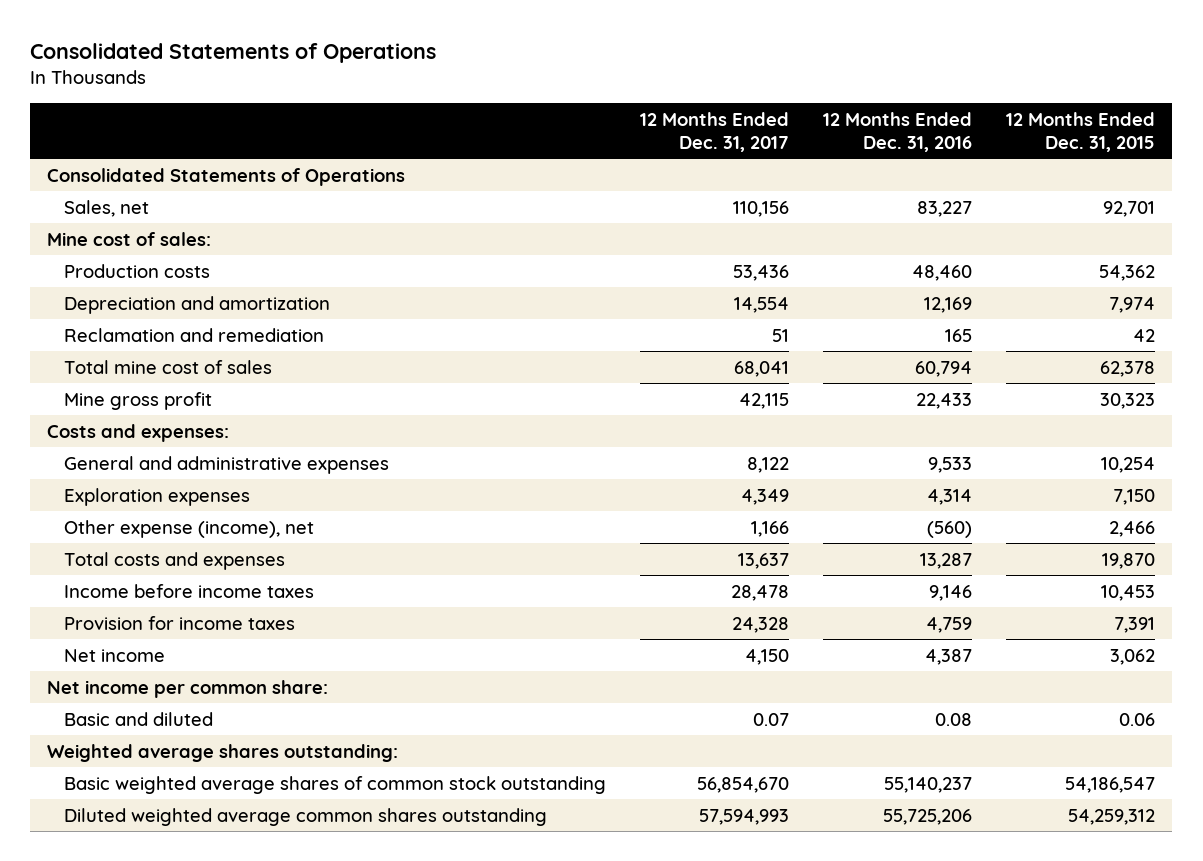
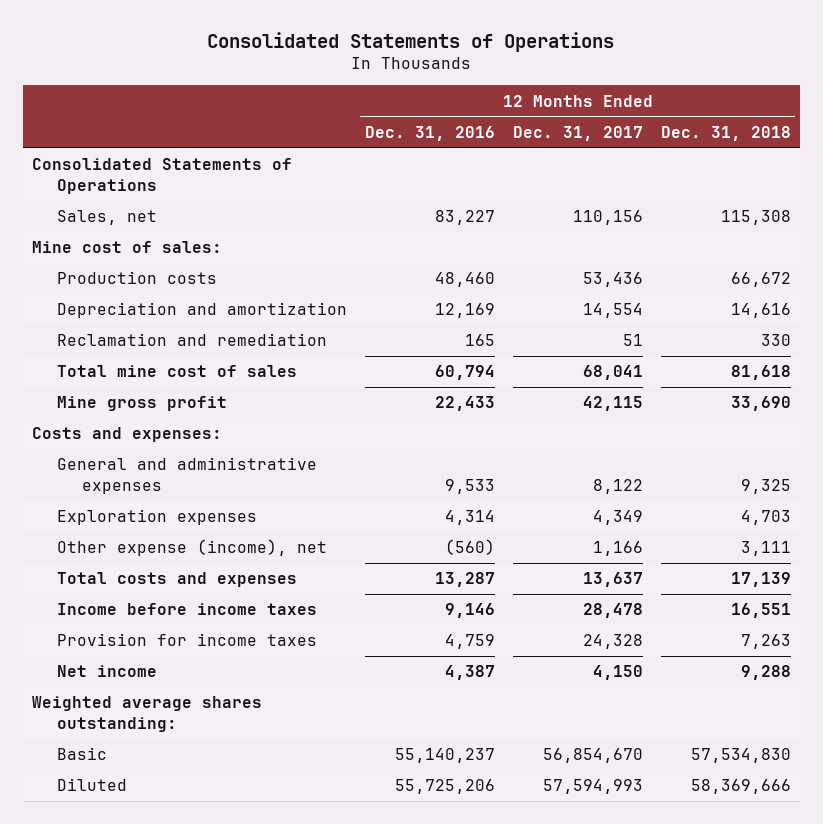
[1006,111,1156,153] 12 Months Ended Dec. 31, 2015 -> none
none -> [660,125,791,141] Dec. 31, 2018
[47,679,329,698] Net income per common share: -> none
[63,711,213,726] Basic and diluted -> none
[63,775,606,794] Basic weighted average shares of common stock outstanding -> [56,747,107,761] Basic
[63,807,547,826] Diluted weighted average common shares outstanding -> [56,778,127,792] Diluted

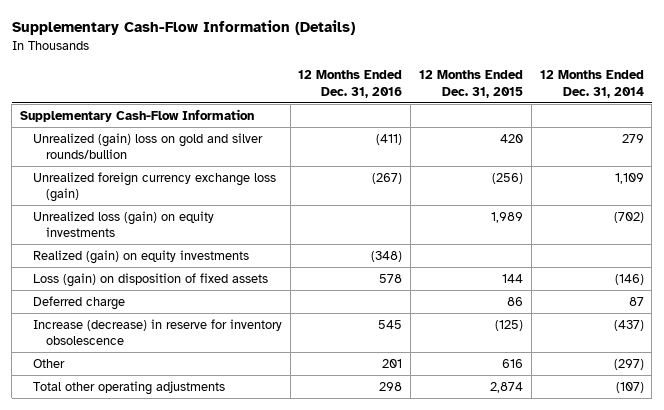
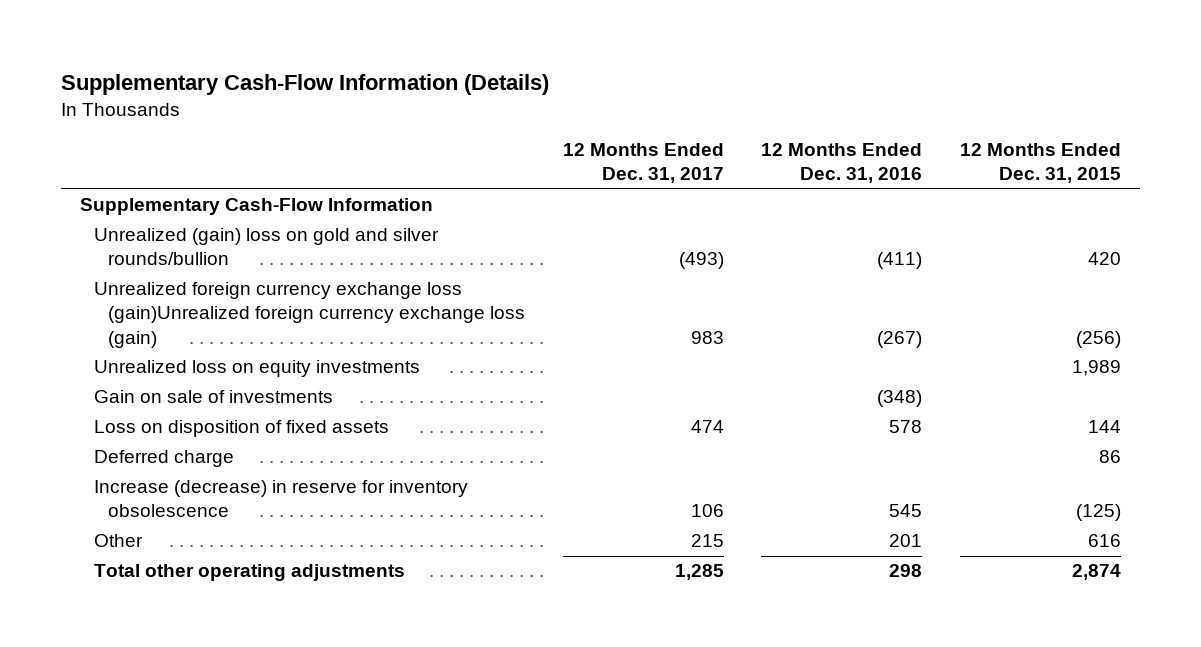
[539,70,644,98] 12 Months Ended Dec. 31, 2014 -> none
none -> [562,143,724,184] 12 Months Ended Dec. 31, 2017
[32,171,276,203] Unrealized foreign currency exchange loss (gain) -> [93,282,526,348] Unrealized foreign currency exchange loss (gain)Unrealized foreign currency exchange loss (gain)
[32,210,214,238] Unrealized loss (gain) on equity investments -> [93,360,420,378] Unrealized loss on equity investments
[32,249,249,264] Realized (gain) on equity investments -> [93,390,333,404] Gain on sale of investments
[32,272,268,287] Loss (gain) on disposition of fixed assets -> [93,420,389,438] Loss on disposition of fixed assets

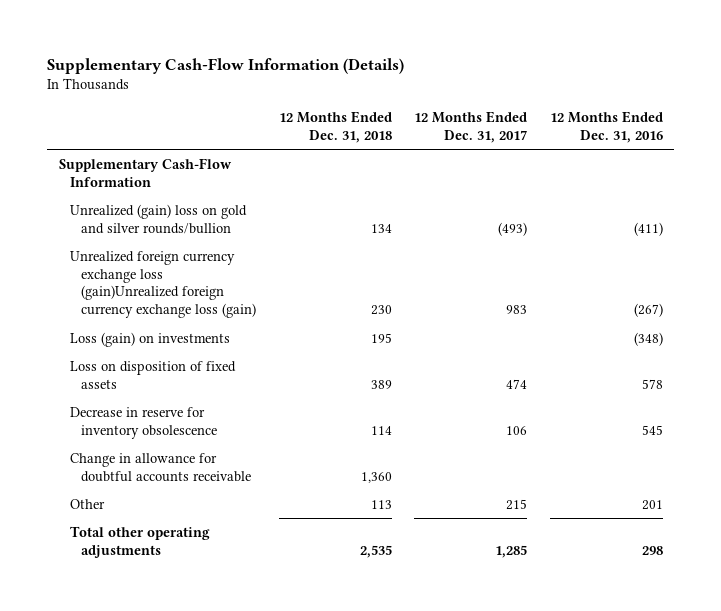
[960,143,1122,184] 12 Months Ended Dec. 31, 2015 -> none
none -> [278,110,392,143] 12 Months Ended Dec. 31, 2018
[93,360,420,378] Unrealized loss on equity investments -> none
[93,390,333,404] Gain on sale of investments -> [70,331,231,347] Loss (gain) on investments
[93,450,234,468] Deferred charge -> none
[93,480,468,518] Increase (decrease) in reserve for inventory obsolescence -> [70,406,218,439] Decrease in reserve for inventory obsolescence
none -> [70,452,252,482] Change in allowance for doubtful accounts receivable

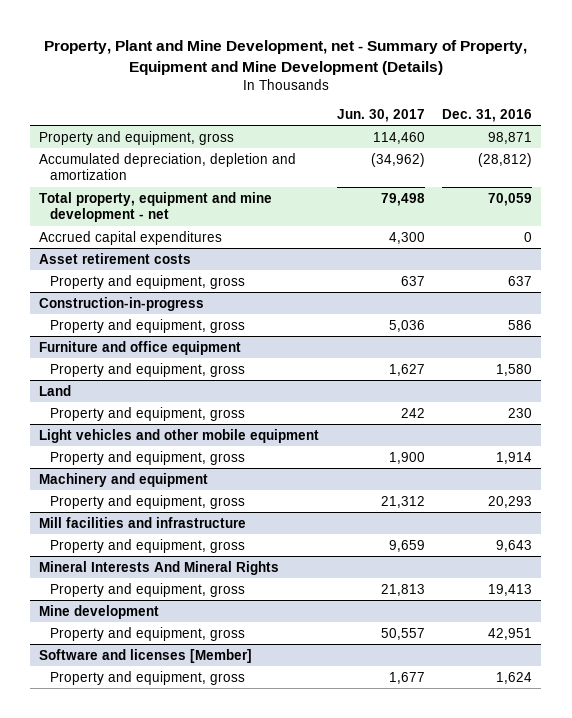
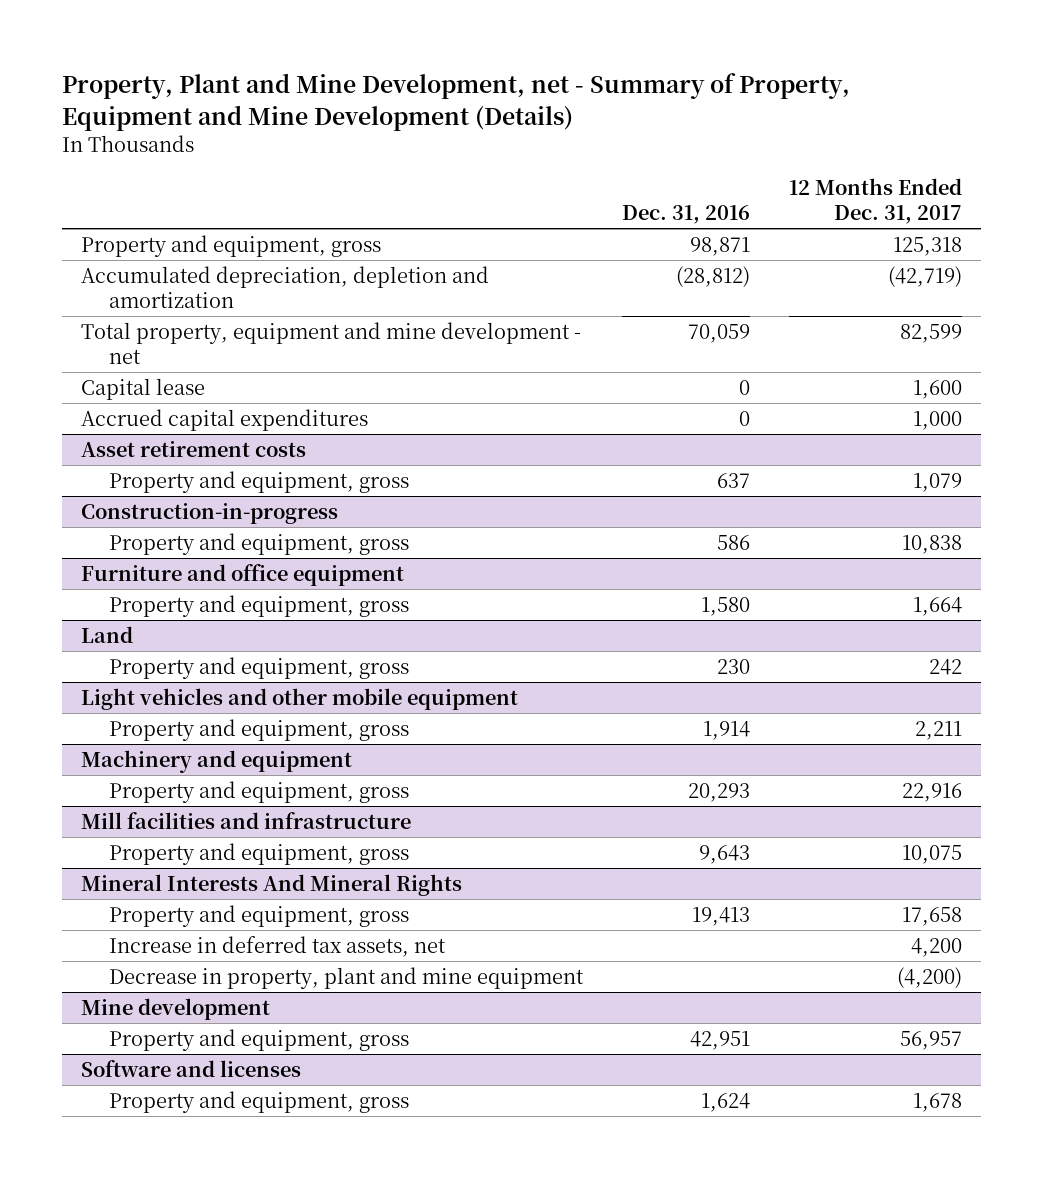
[336,108,425,122] Jun. 30, 2017 -> none
none -> [788,177,962,225] 12 Months Ended Dec. 31, 2017
none -> [81,377,206,400] Capital lease
none -> [109,935,447,957] Increase in deferred tax assets, net
none -> [109,966,585,989] Decrease in property, plant and mine equipment
[39,648,253,663] Software and licenses [Member] -> [81,1059,302,1077] Software and licenses

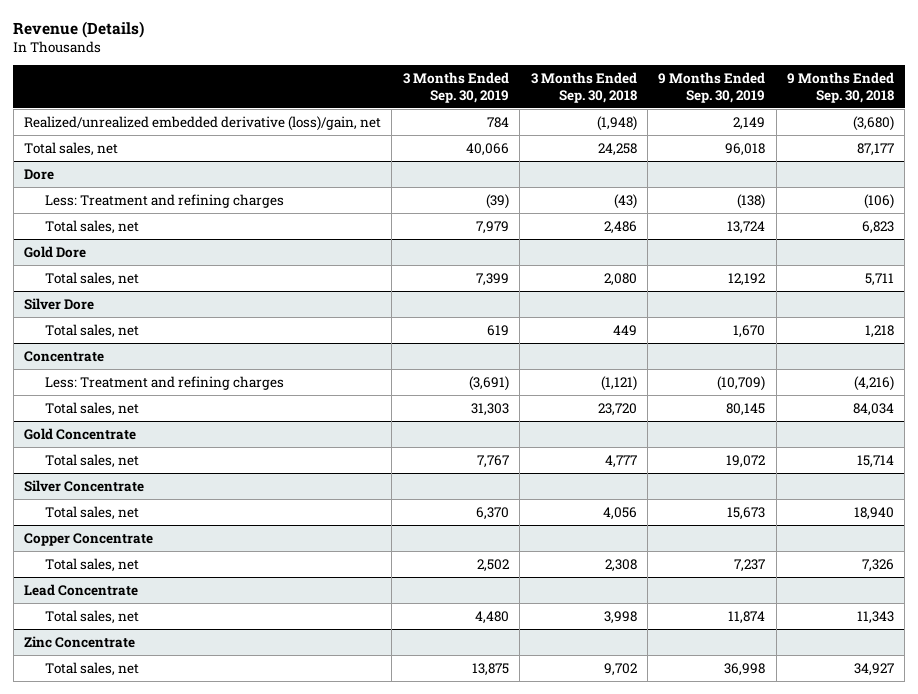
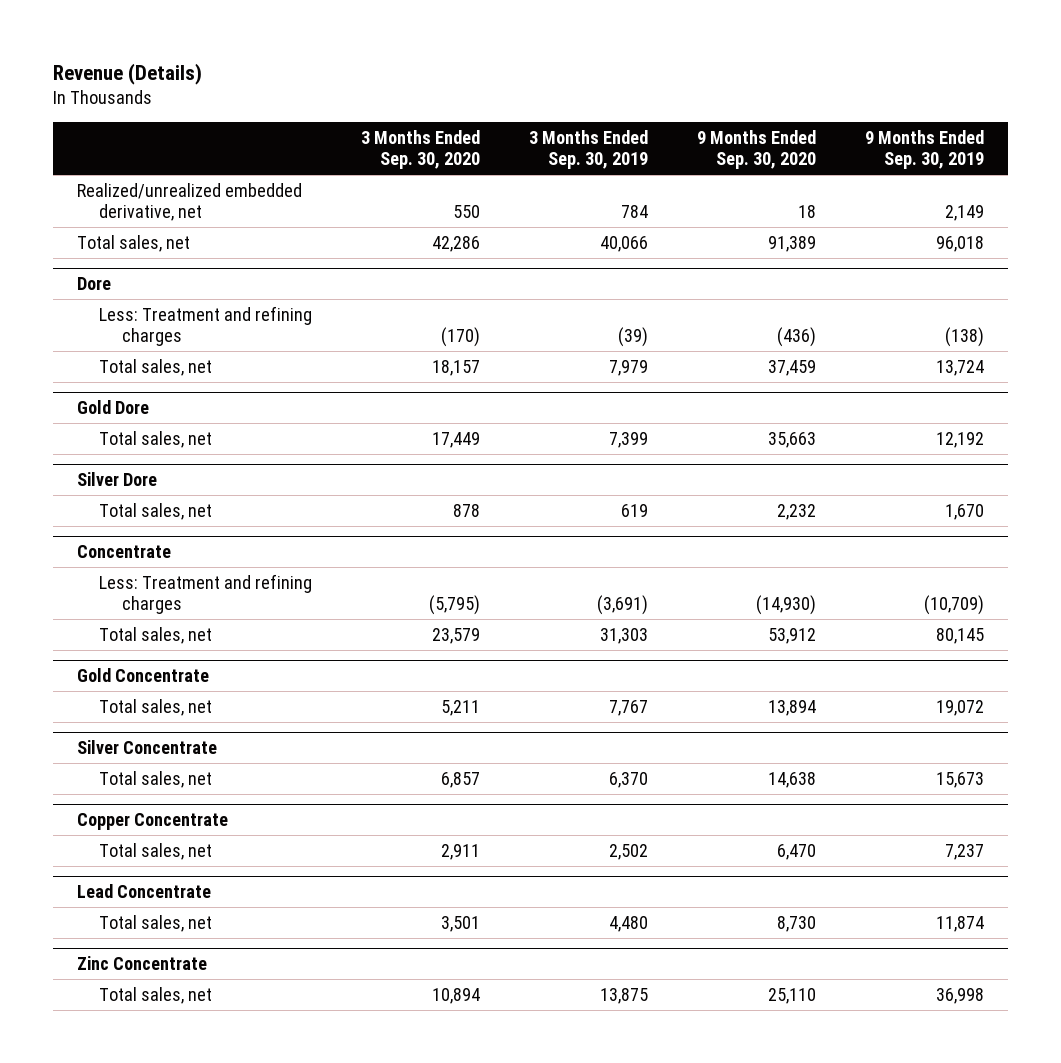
[530,72,637,103] 3 Months Ended Sep. 30, 2018 -> none
[786,72,894,103] 9 Months Ended Sep. 30, 2018 -> none
none -> [361,129,481,170] 3 Months Ended Sep. 30, 2020
none -> [697,129,817,170] 9 Months Ended Sep. 30, 2020
[24,115,382,131] Realized/unrealized embedded derivative (loss)/gain, net -> [77,182,303,221] Realized/unrealized embedded derivative, net

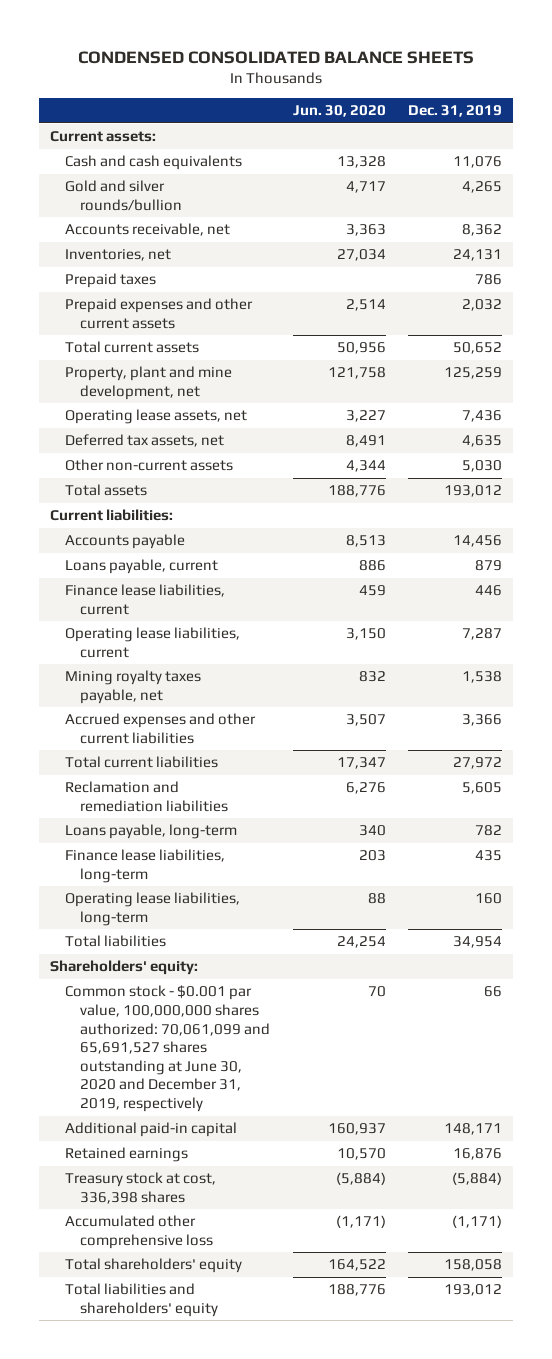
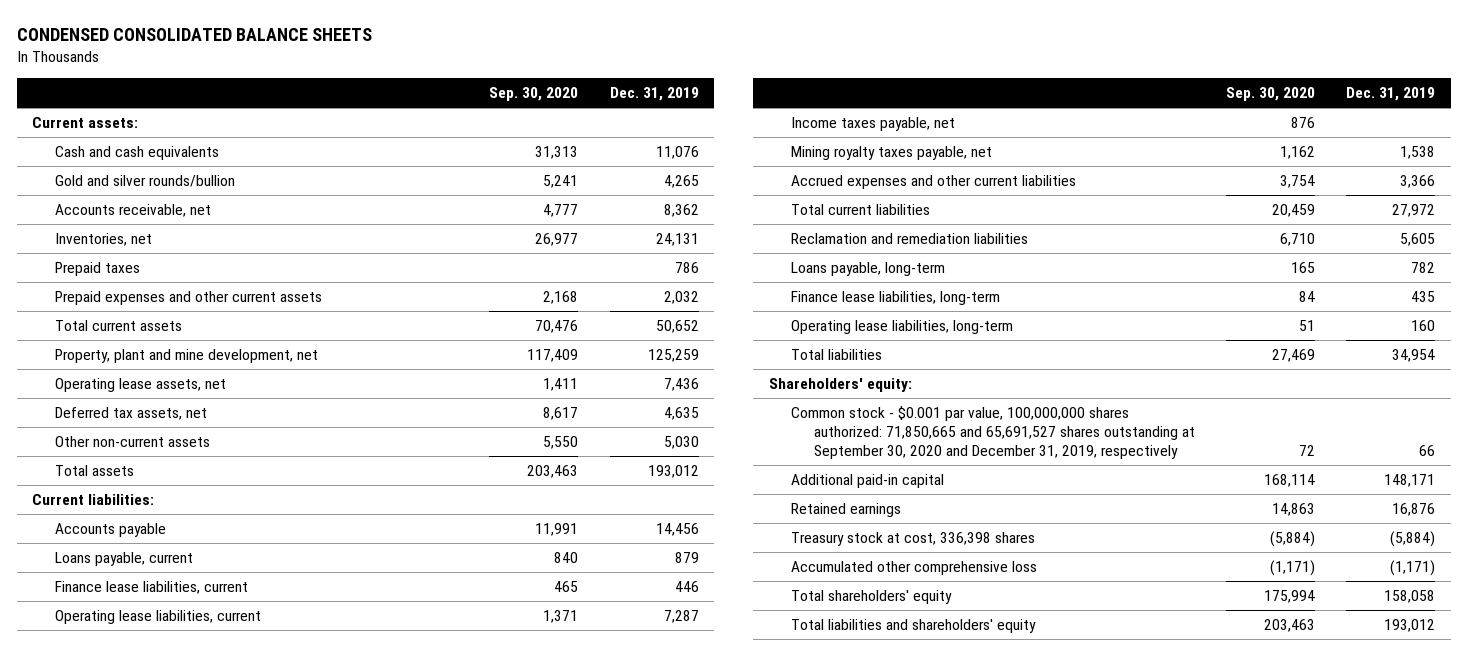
[292,105,386,118] Jun. 30, 2020 -> none
none -> [489,87,579,102] Sep. 30, 2020
none -> [791,117,956,132] Income taxes payable, net
[65,985,271,1112] Common stock - $0.001 par value, 100,000,000 shares authorized: 70,061,099 and 65,691,527 shares outstanding at June 30, 2020 and December 31, 2019, respectively -> [791,406,1195,460] Common stock - $0.001 par value, 100,000,000 shares authorized: 71,850,665 and 65,691,527 shares outstanding at September 30, 2020 and December 31, 2019, respectively

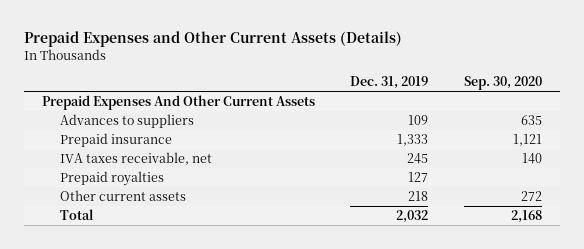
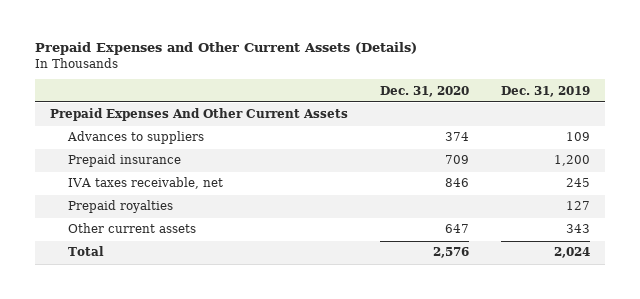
[463,76,542,91] Sep. 30, 2020 -> none
none -> [380,85,470,97] Dec. 31, 2020
[397,133,429,146] 1,333 -> [553,155,590,167] 1,200
[408,190,429,201] 218 -> [565,224,590,234] 343
[396,209,429,223] 2,032 -> [553,247,590,259] 2,024

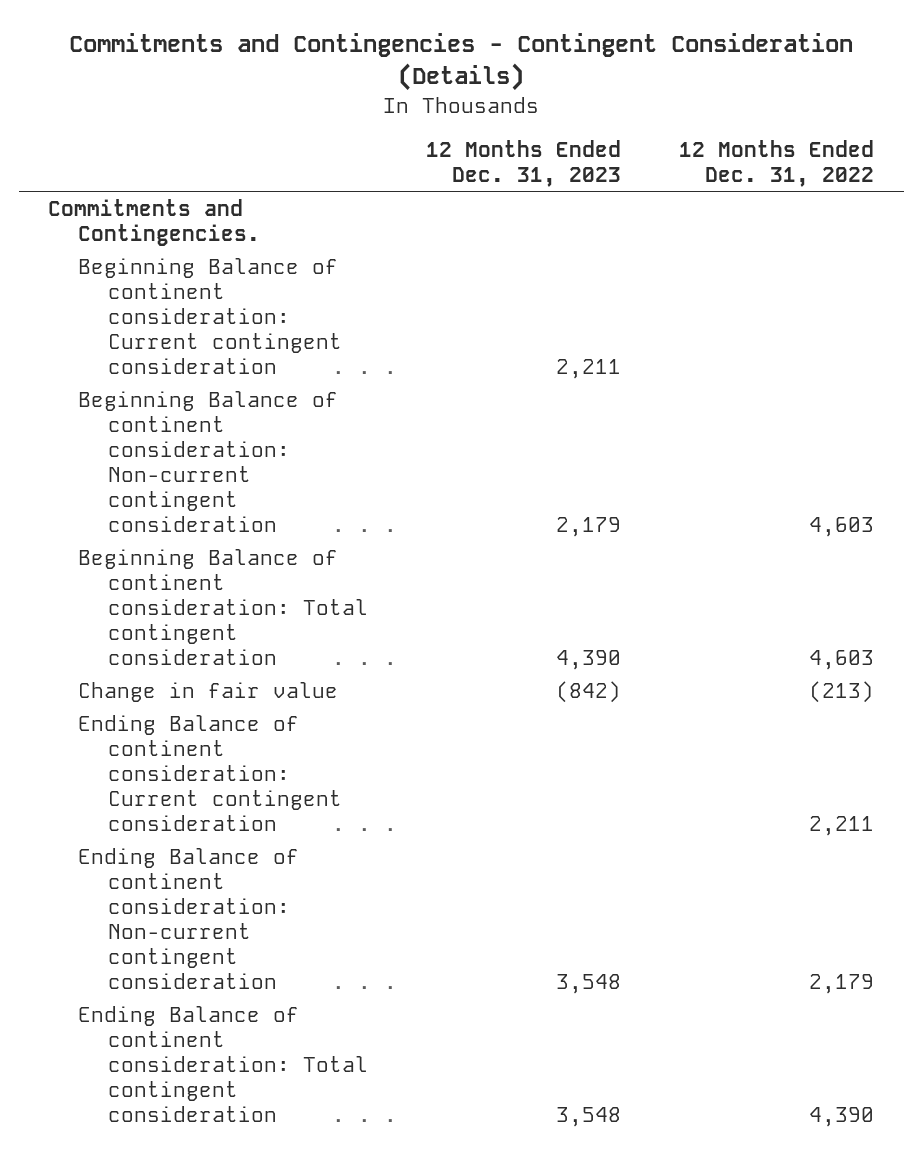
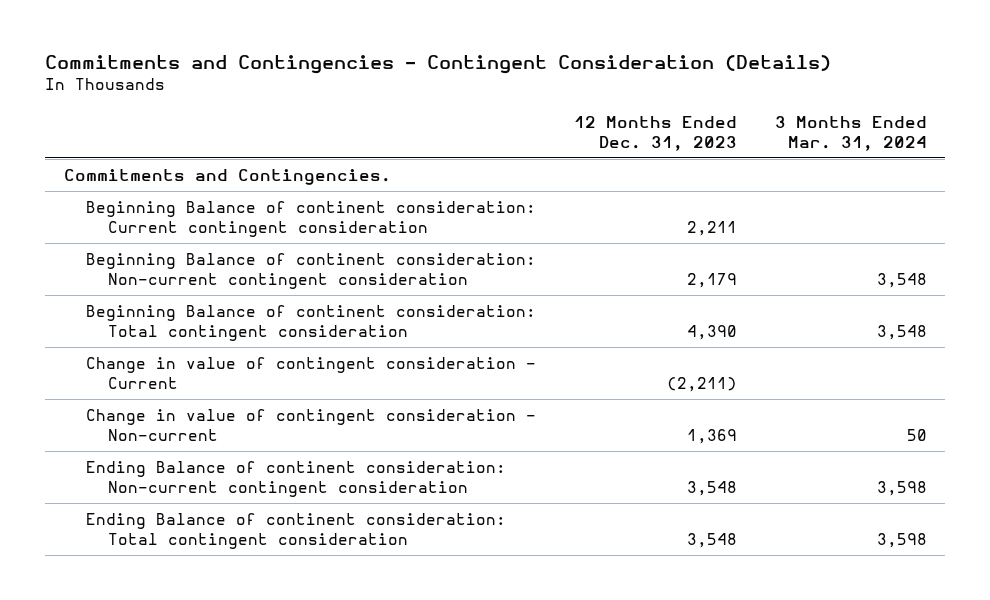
[679,140,875,188] 12 Months Ended Dec. 31, 2022 -> none
none -> [774,115,927,151] 3 Months Ended Mar. 31, 2024
[78,681,339,702] Change in fair value -> none
[78,714,343,831] Ending Balance of continent consideration: Current contingent consideration -> none
none -> [85,357,536,390] Change in value of contingent consideration - Current
none -> [85,409,536,442] Change in value of contingent consideration - Non-current

